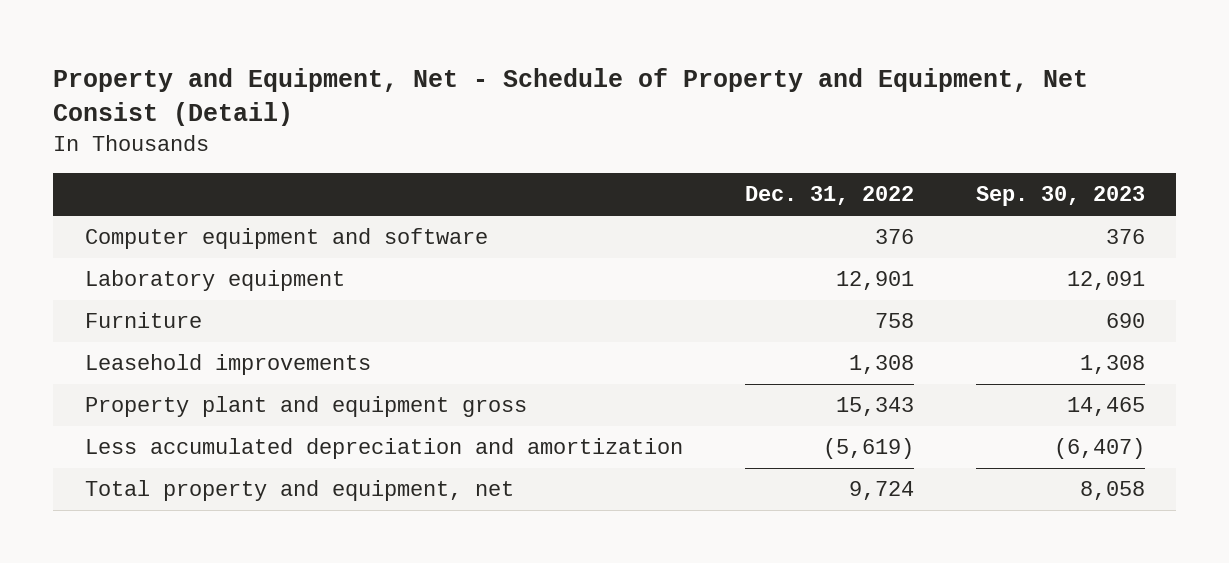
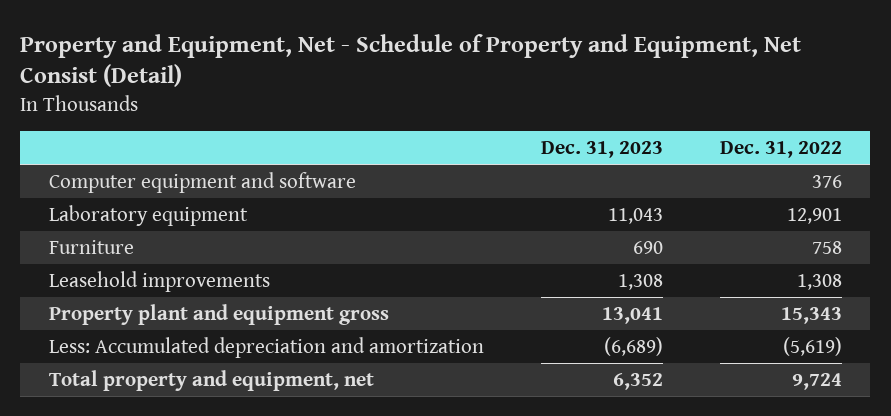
[975,186,1145,207] Sep. 30, 2023 -> none
none -> [540,141,663,159] Dec. 31, 2023
[84,438,683,460] Less accumulated depreciation and amortization -> [48,337,484,359] Less: Accumulated depreciation and amortization

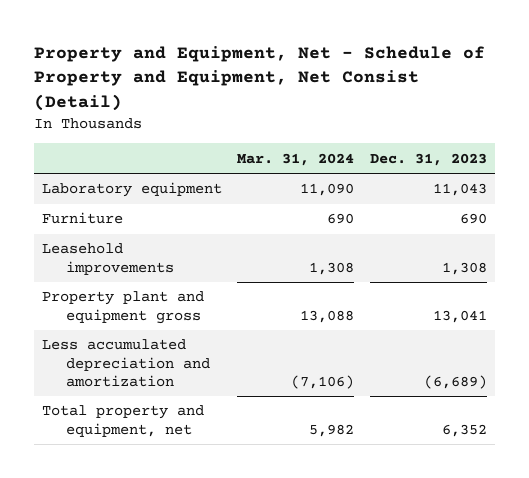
[719,141,842,159] Dec. 31, 2022 -> none
none -> [237,152,355,166] Mar. 31, 2024
[48,172,356,194] Computer equipment and software -> none
[48,337,484,359] Less: Accumulated depreciation and amortization -> [41,339,211,387] Less accumulated depreciation and amortization

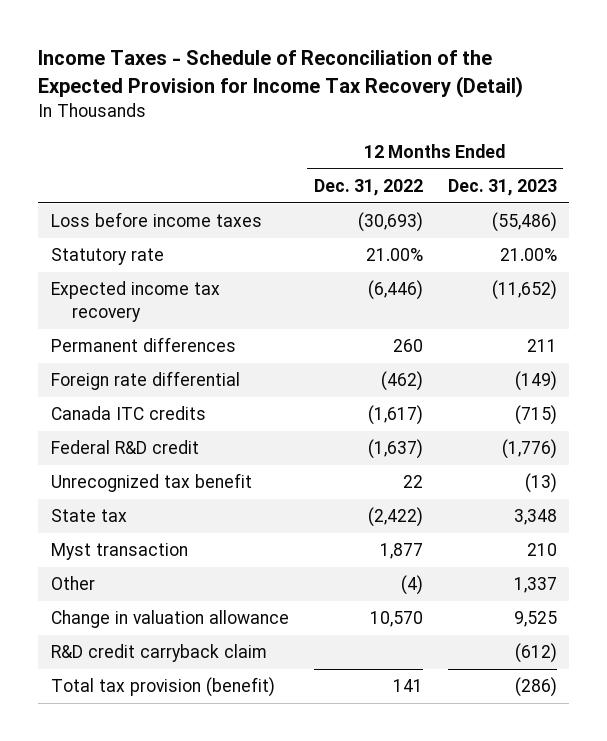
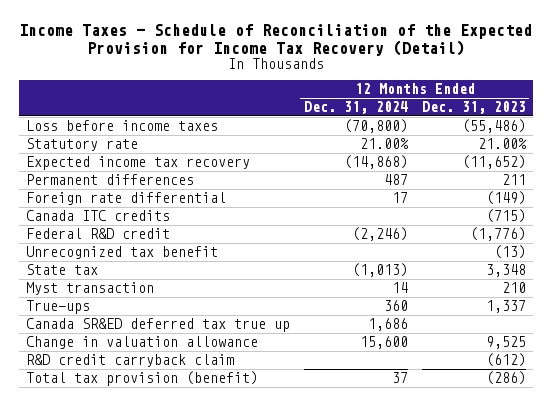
[313,179,423,197] Dec. 31, 2022 -> none
none -> [303,101,408,115] Dec. 31, 2024
[50,576,95,591] Other -> [25,300,90,315] True-ups
none -> [25,318,290,333] Canada SR&ED deferred tax true up

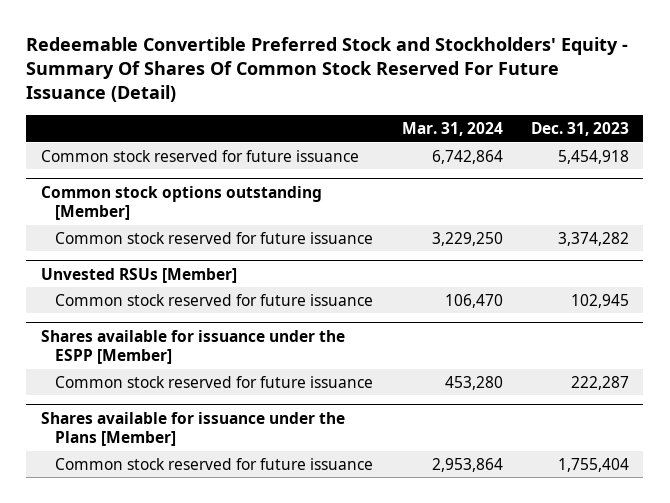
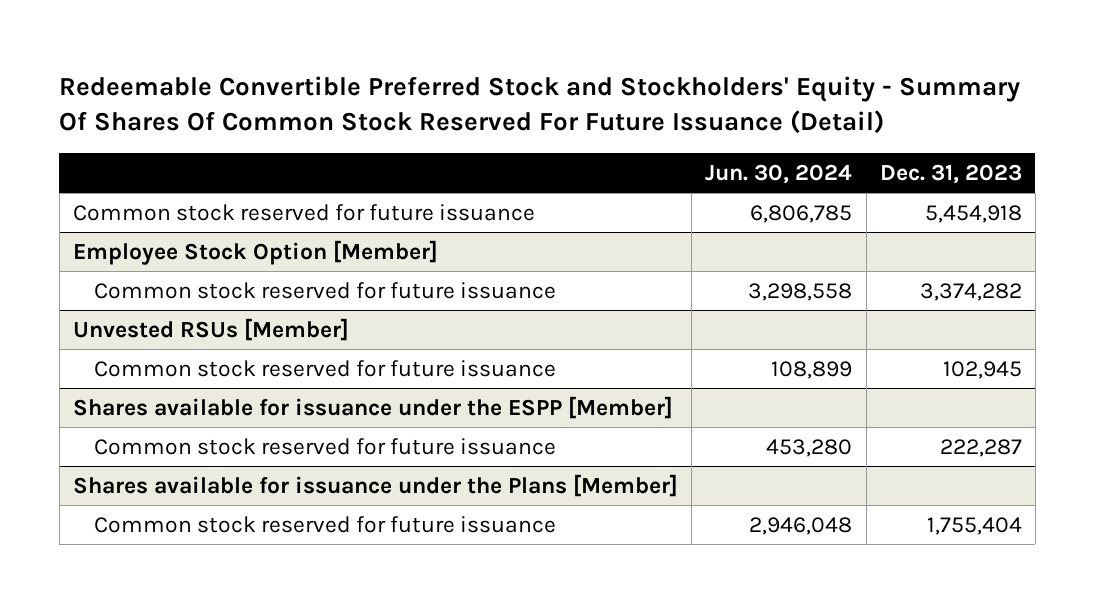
[401,121,503,136] Mar. 31, 2024 -> none
none -> [705,163,853,184] Jun. 30, 2024
[40,185,322,220] Common stock options outstanding [Member] -> [73,239,439,265] Employee Stock Option [Member]

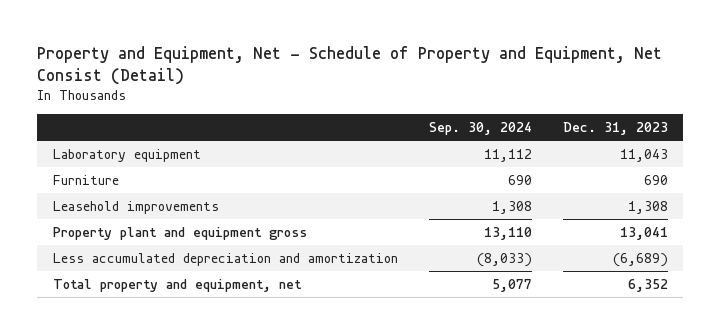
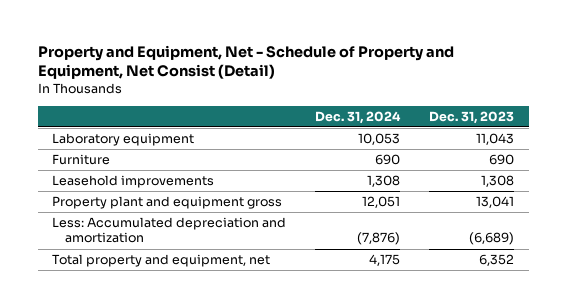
[428,122,532,136] Sep. 30, 2024 -> none
none -> [315,110,402,124] Dec. 31, 2024
[52,252,398,266] Less accumulated depreciation and amortization -> [52,217,287,244] Less: Accumulated depreciation and amortization

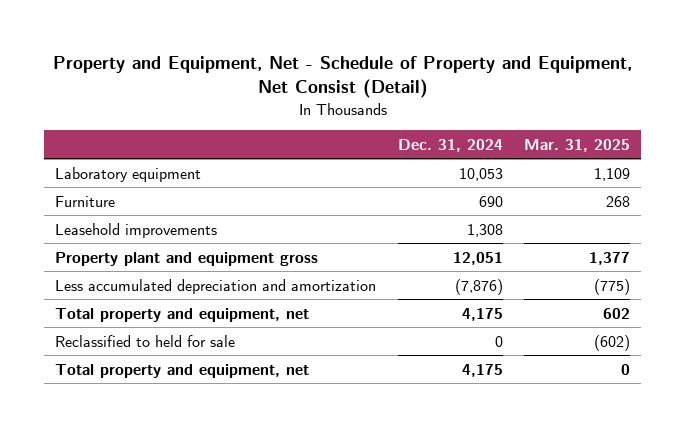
[429,110,515,124] Dec. 31, 2023 -> none
none -> [524,138,631,152] Mar. 31, 2025
[52,217,287,244] Less: Accumulated depreciation and amortization -> [54,278,376,294] Less accumulated depreciation and amortization
none -> [54,334,235,347] Reclassified to held for sale
none -> [54,363,309,378] Total property and equipment, net

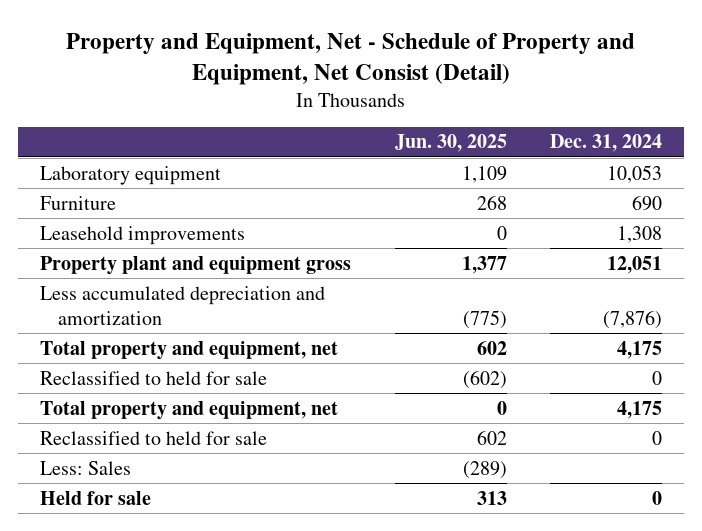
[524,138,631,152] Mar. 31, 2025 -> none
none -> [394,134,507,153] Jun. 30, 2025
none -> [39,430,267,445] Reclassified to held for sale
none -> [39,460,131,475] Less: Sales
none -> [39,490,151,505] Held for sale

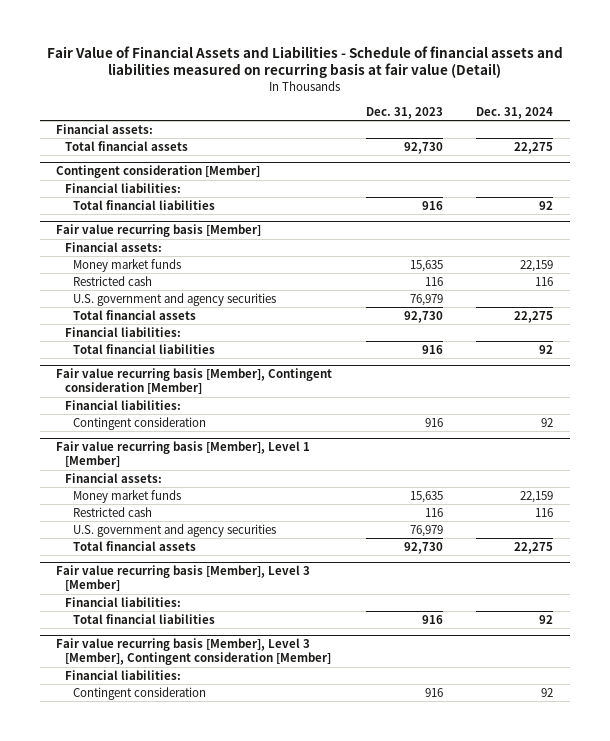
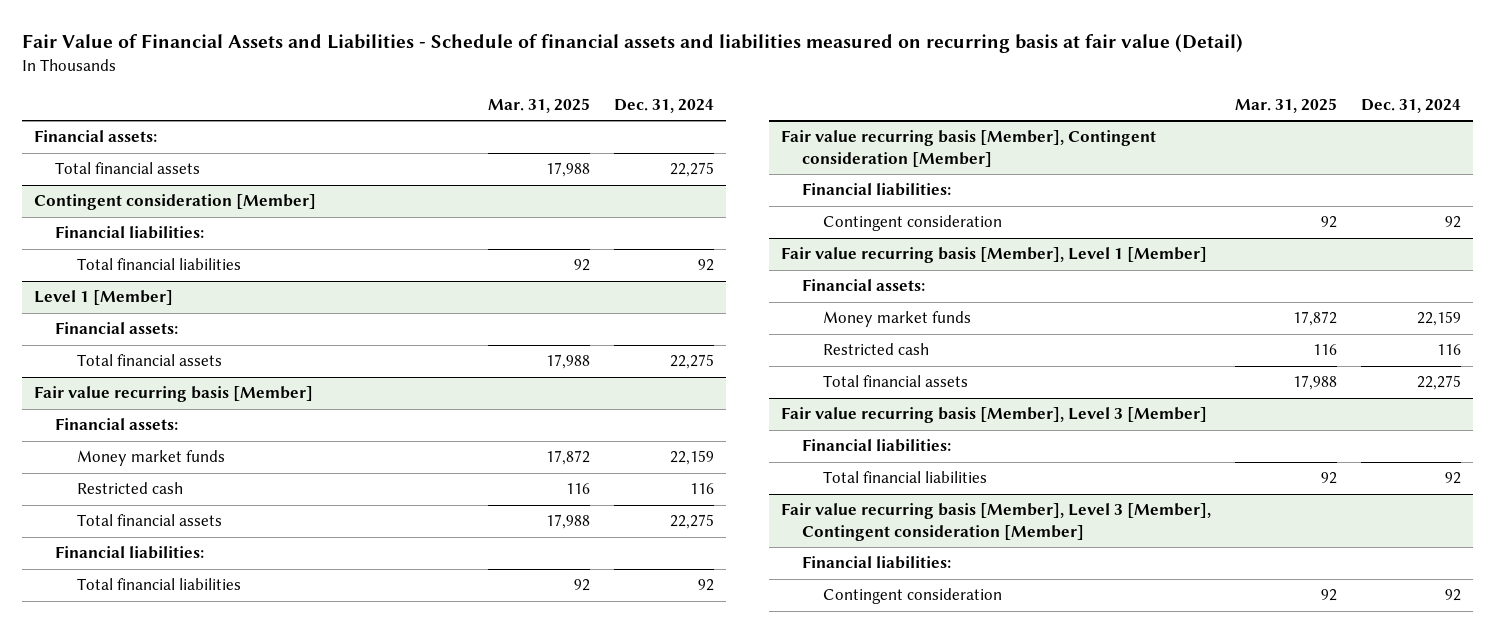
[365,106,443,119] Dec. 31, 2023 -> none
none -> [488,97,591,113] Mar. 31, 2025
none -> [34,290,174,306] Level 1 [Member]
none -> [55,322,179,335] Financial assets:
none -> [76,354,222,367] Total financial assets
[73,292,277,306] U.S. government and agency securities -> none
[73,523,277,537] U.S. government and agency securities -> none

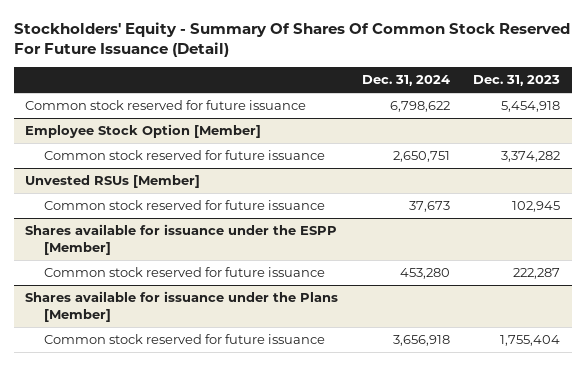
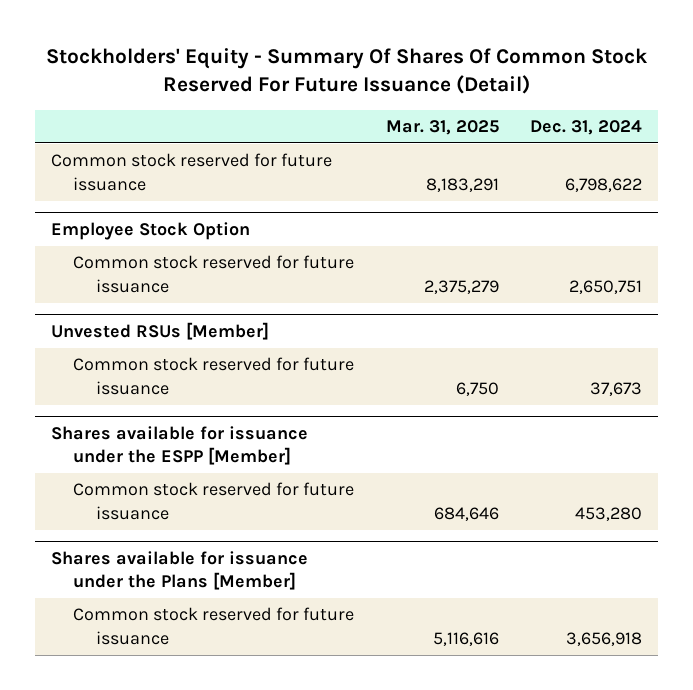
[473,75,561,87] Dec. 31, 2023 -> none
none -> [385,119,499,135] Mar. 31, 2025
[25,124,262,139] Employee Stock Option [Member] -> [50,222,250,241] Employee Stock Option

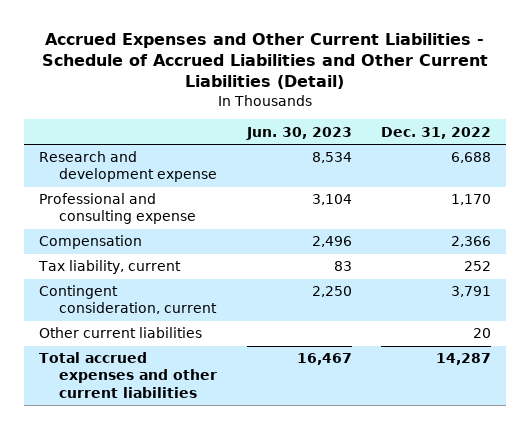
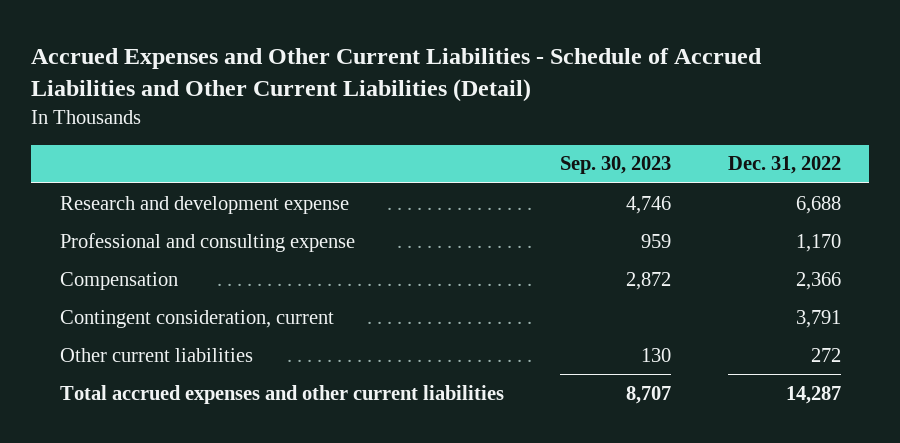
[245,126,352,140] Jun. 30, 2023 -> none
none -> [560,156,672,175] Sep. 30, 2023
[38,260,182,275] Tax liability, current -> none
[473,328,492,339] 20 -> [810,347,841,362] 272

